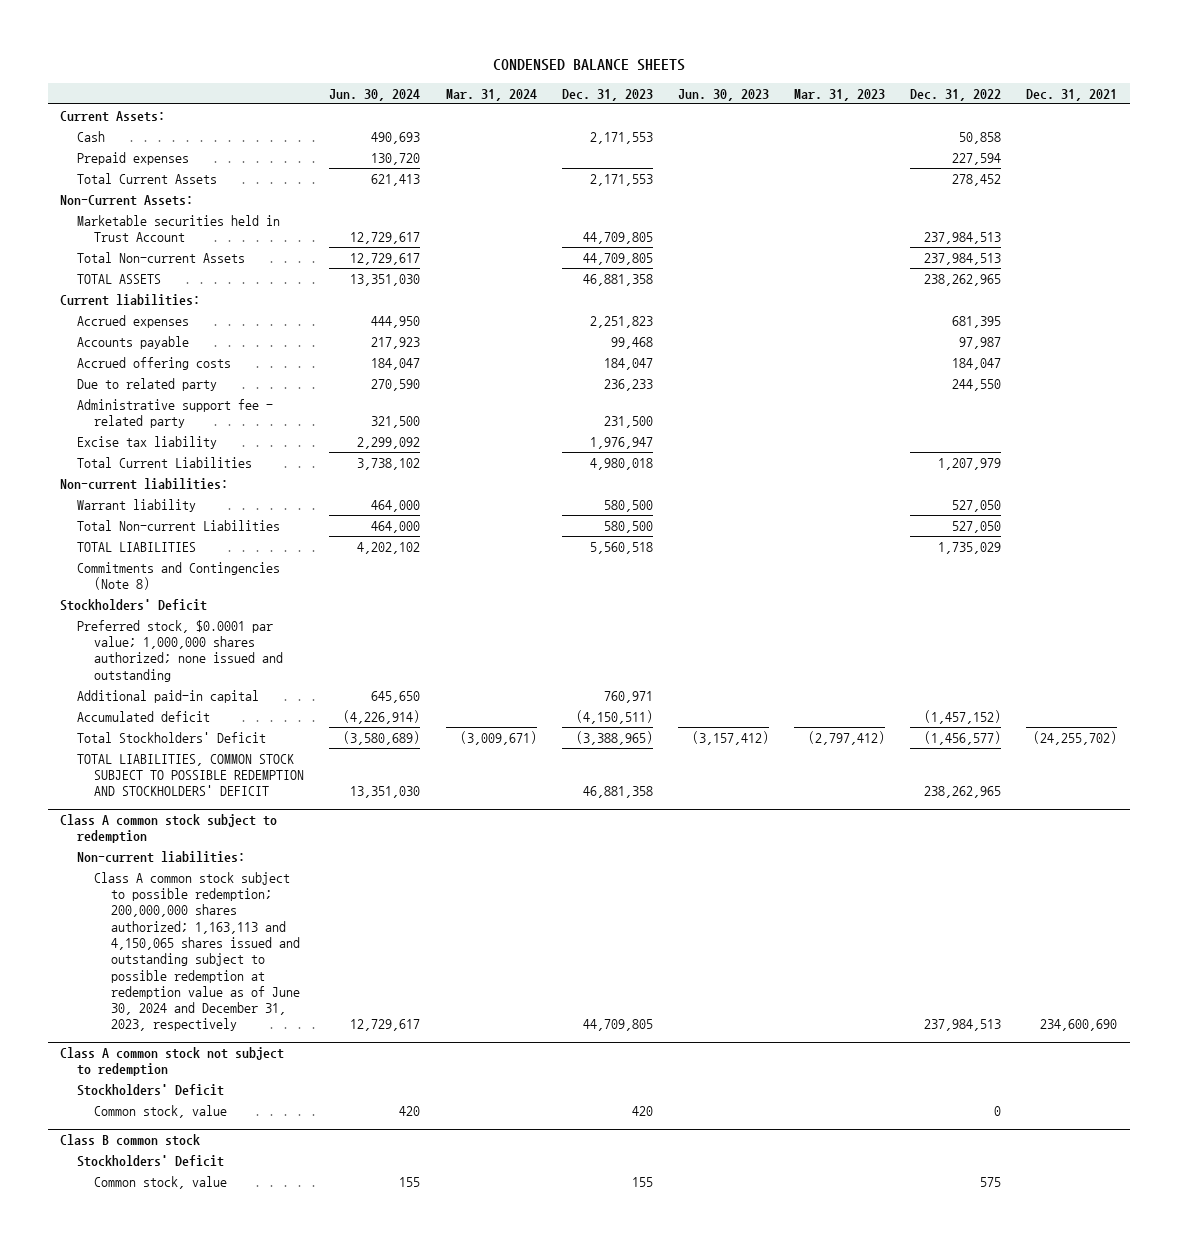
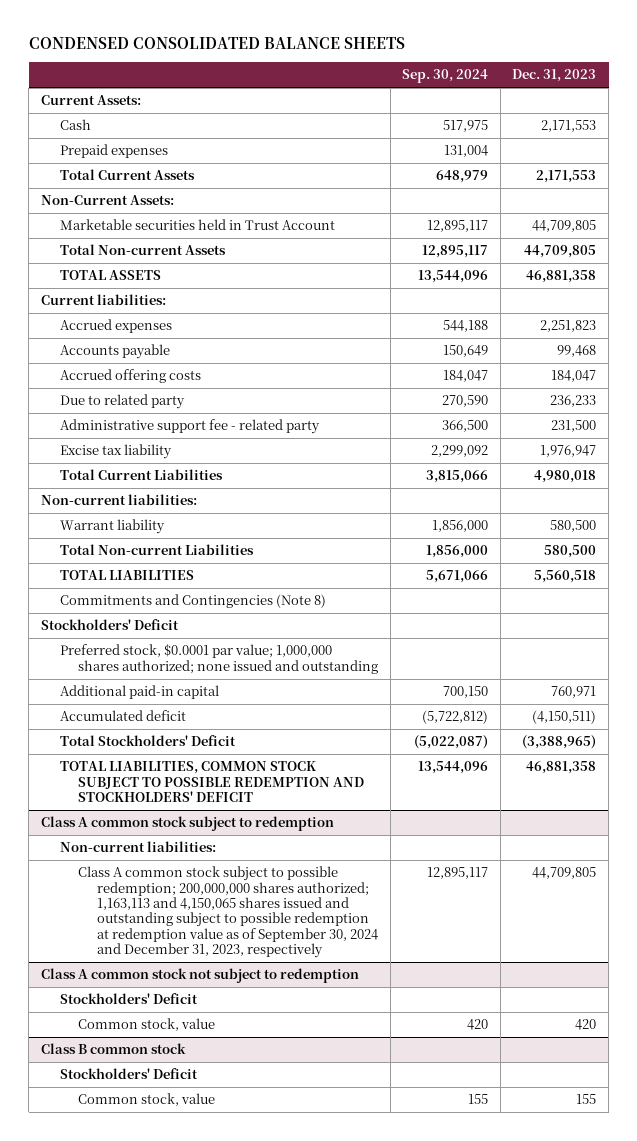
[492,59,685,72] CONDENSED BALANCE SHEETS -> [28,36,405,49] CONDENSED CONSOLIDATED BALANCE SHEETS
[329,88,421,101] Jun. 30, 2024 -> none
[445,88,537,101] Mar. 31, 2024 -> none
[677,88,769,101] Jun. 30, 2023 -> none
[793,88,885,101] Mar. 31, 2023 -> none
[909,88,1001,101] Dec. 31, 2022 -> none
[1026,88,1118,101] Dec. 31, 2021 -> none
none -> [402,69,489,84] Sep. 30, 2024
[94,871,301,1032] Class A common stock subject to possible redemption; 200,000,000 shares authorized; 1,163,113 and 4,150,065 shares issued and outstanding subject to possible redemption at redemption value as of June 30, 2024 and December 31, 2023, respectively -> [78,866,378,958] Class A common stock subject to possible redemption; 200,000,000 shares authorized; 1,163,113 and 4,150,065 shares issued and outstanding subject to possible redemption at redemption value as of September 30, 2024 and December 31, 2023, respectively

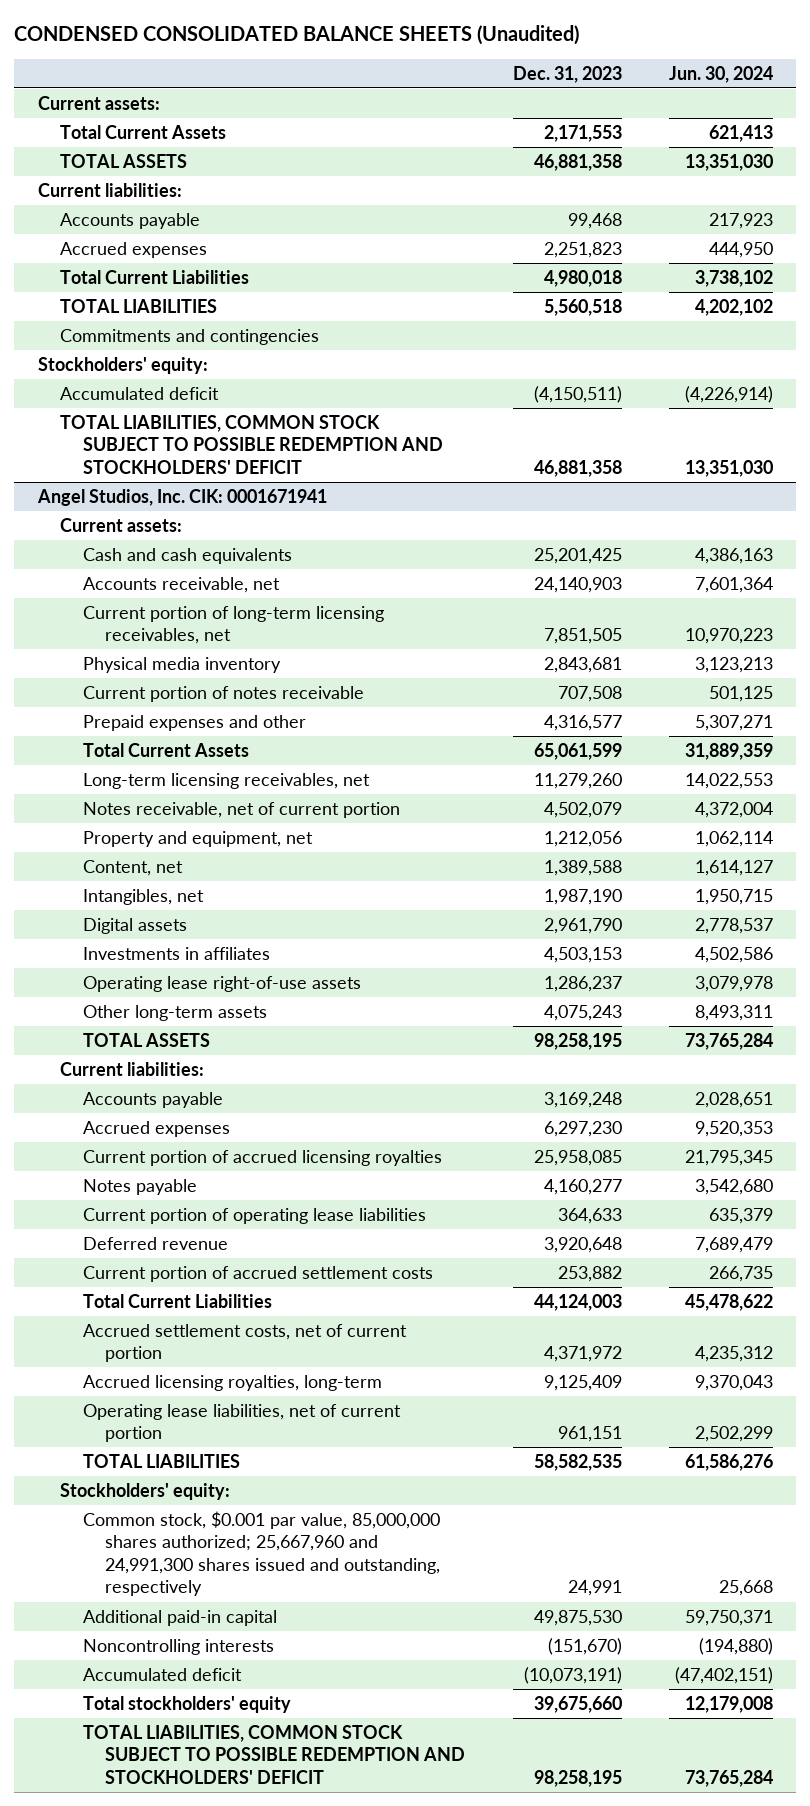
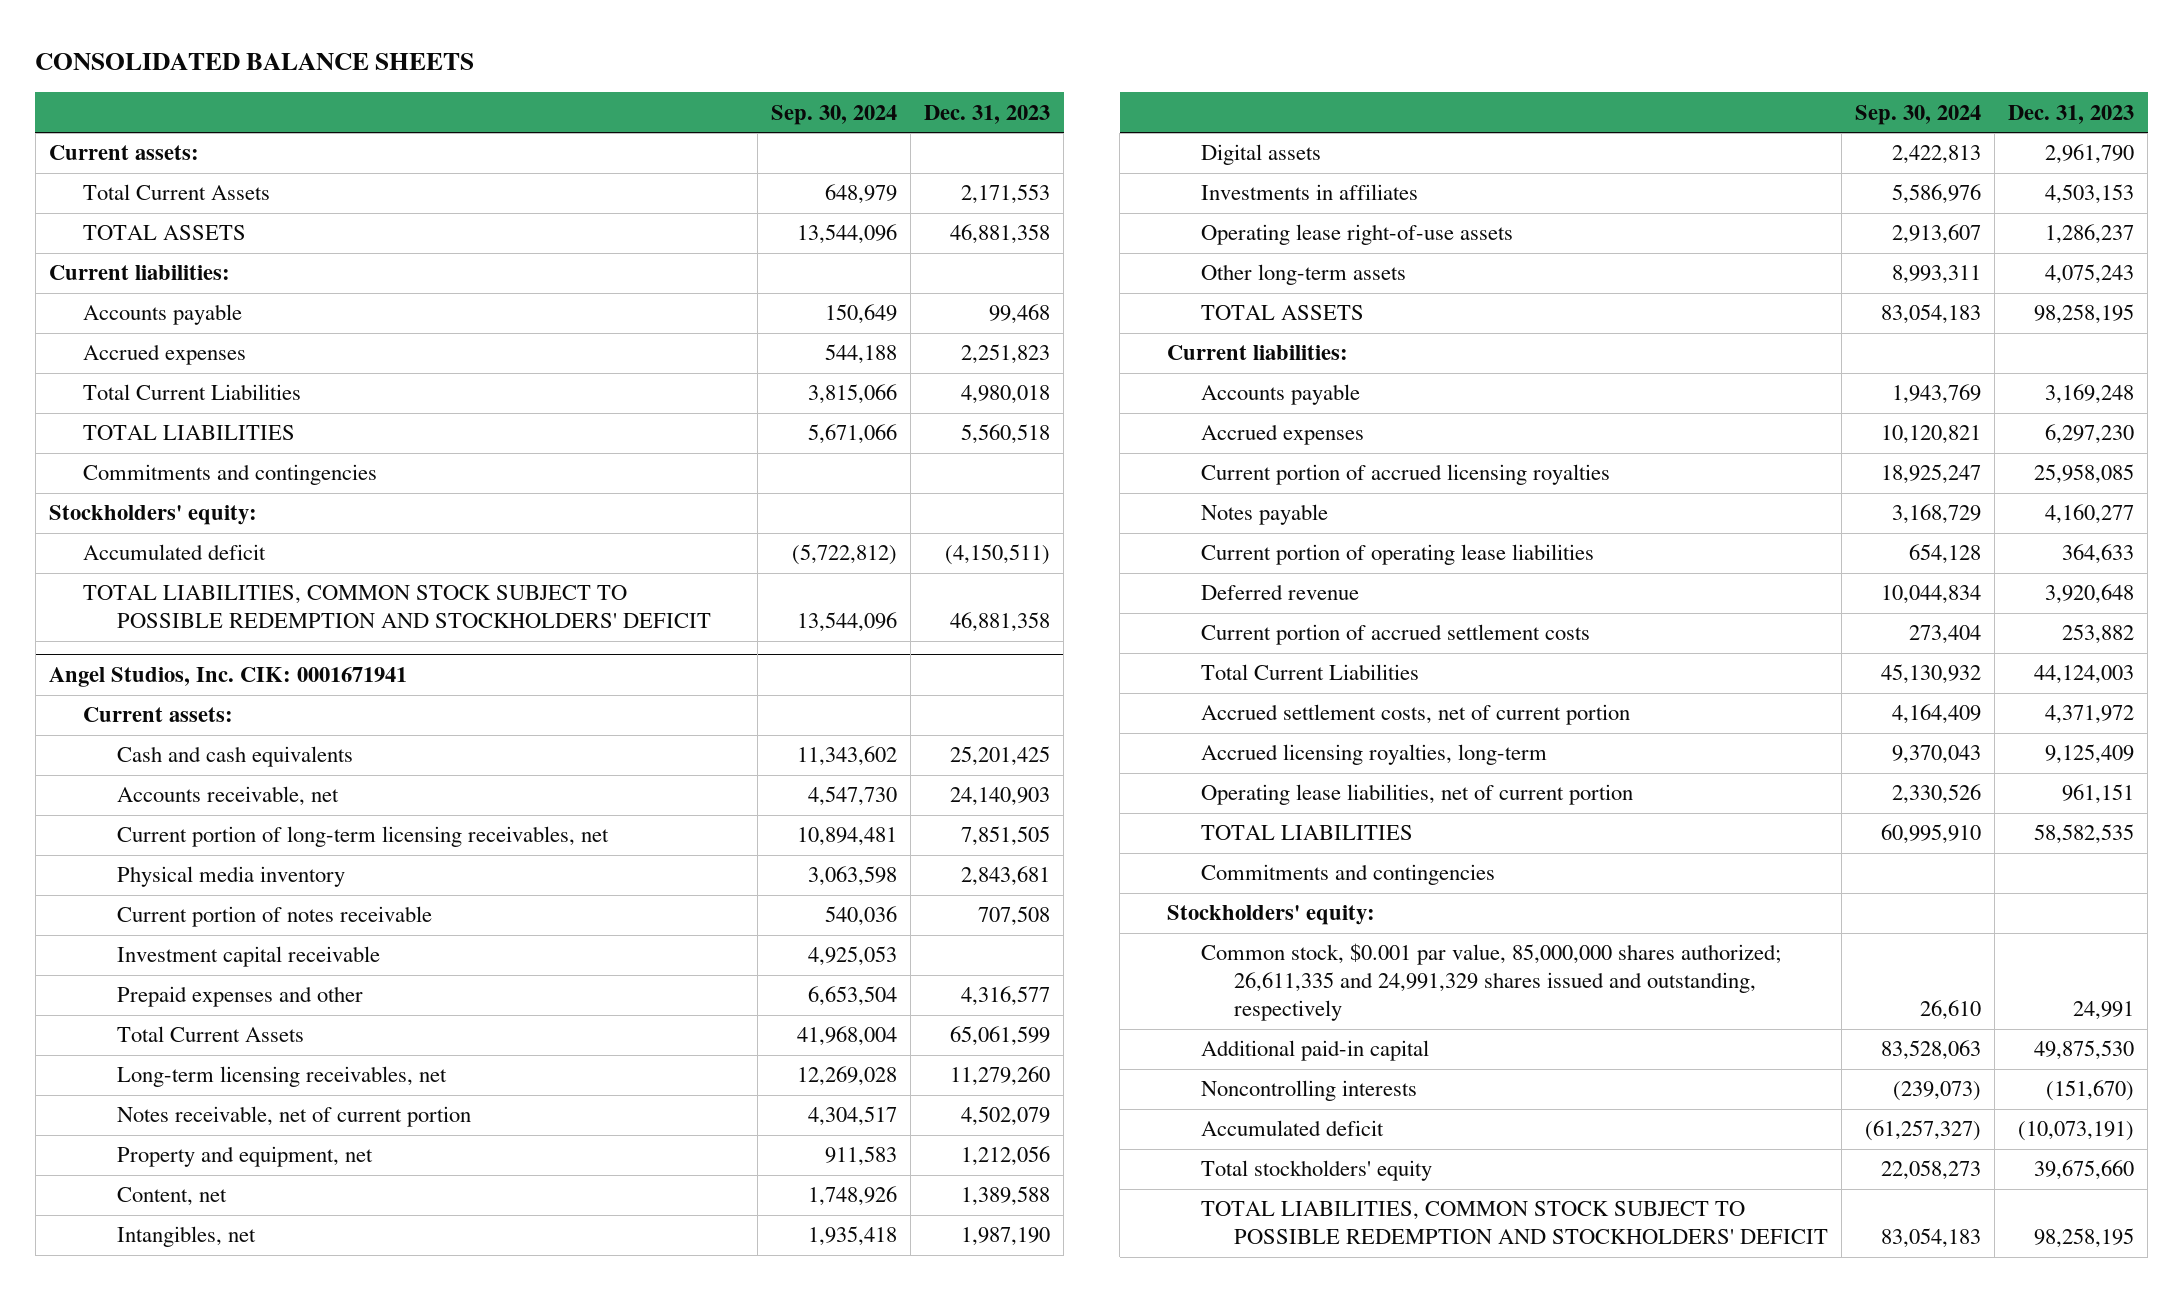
[14,25,580,46] CONDENSED CONSOLIDATED BALANCE SHEETS (Unaudited) -> [35,53,475,71] CONSOLIDATED BALANCE SHEETS
[668,65,773,83] Jun. 30, 2024 -> none
none -> [771,104,898,125] Sep. 30, 2024
none -> [116,946,380,968] Investment capital receivable
none -> [1200,864,1495,886] Commitments and contingencies
[82,1510,441,1597] Common stock, $0.001 par value, 85,000,000 shares authorized; 25,667,960 and 24,991,300 shares issued and outstanding, respectively -> [1200,943,1781,1022] Common stock, $0.001 par value, 85,000,000 shares authorized; 26,611,335 and 24,991,329 shares issued and outstanding, respectively

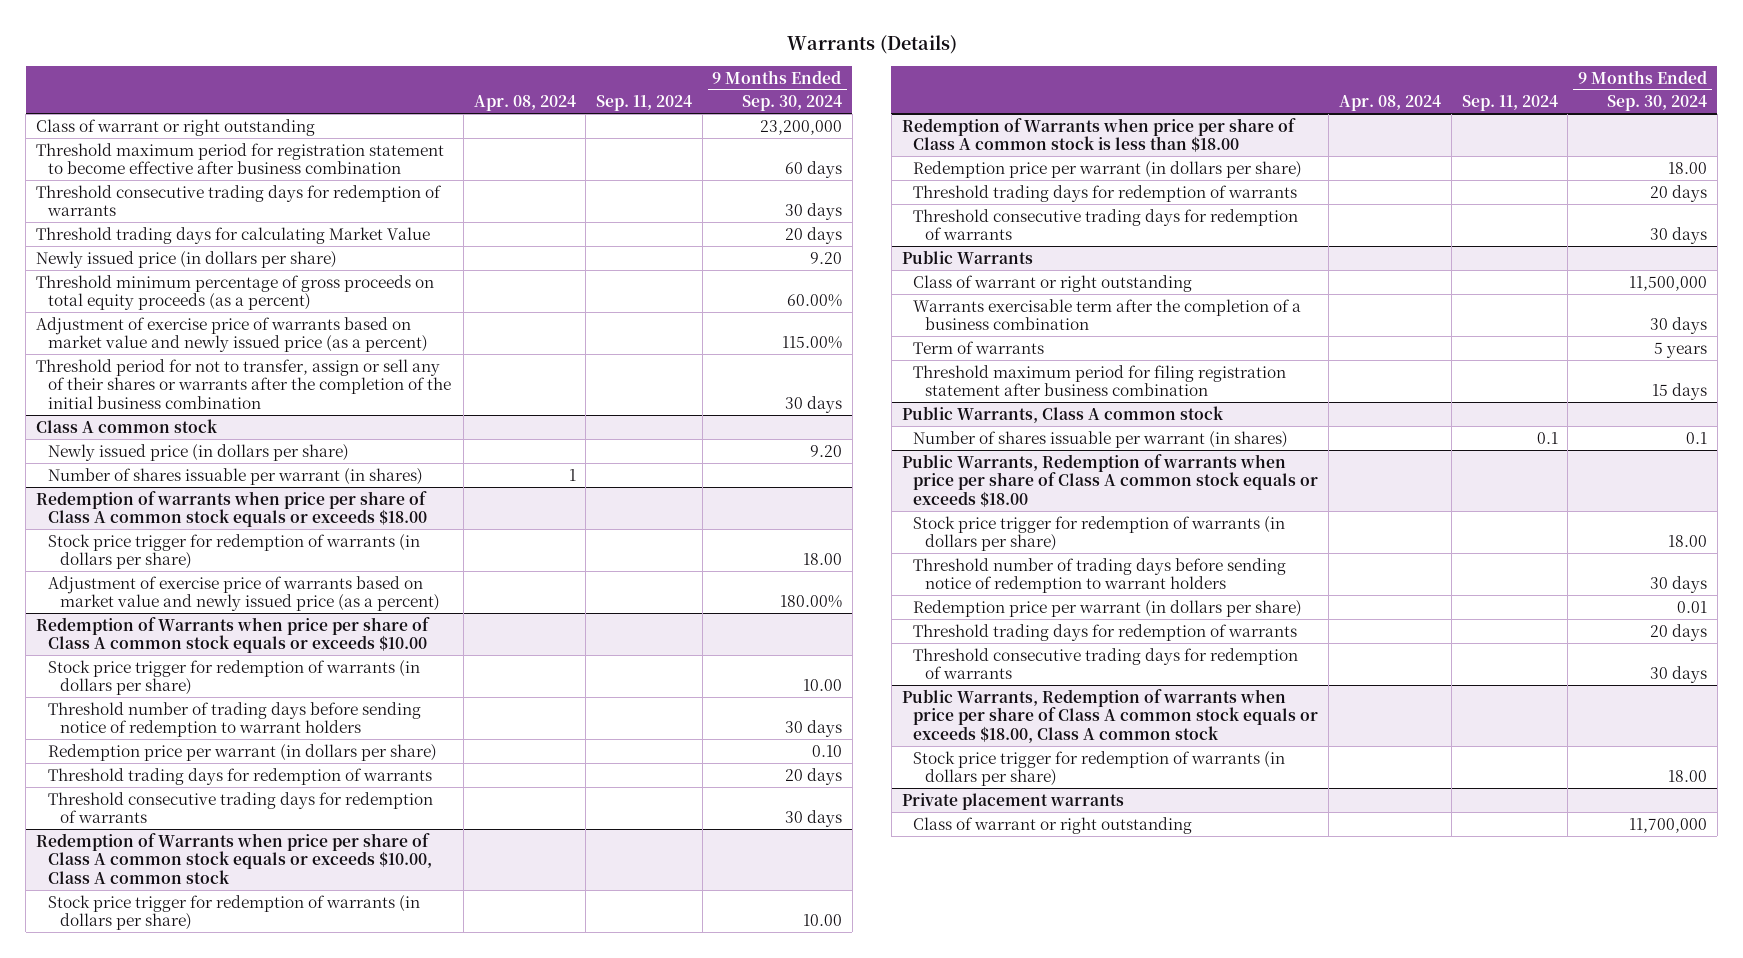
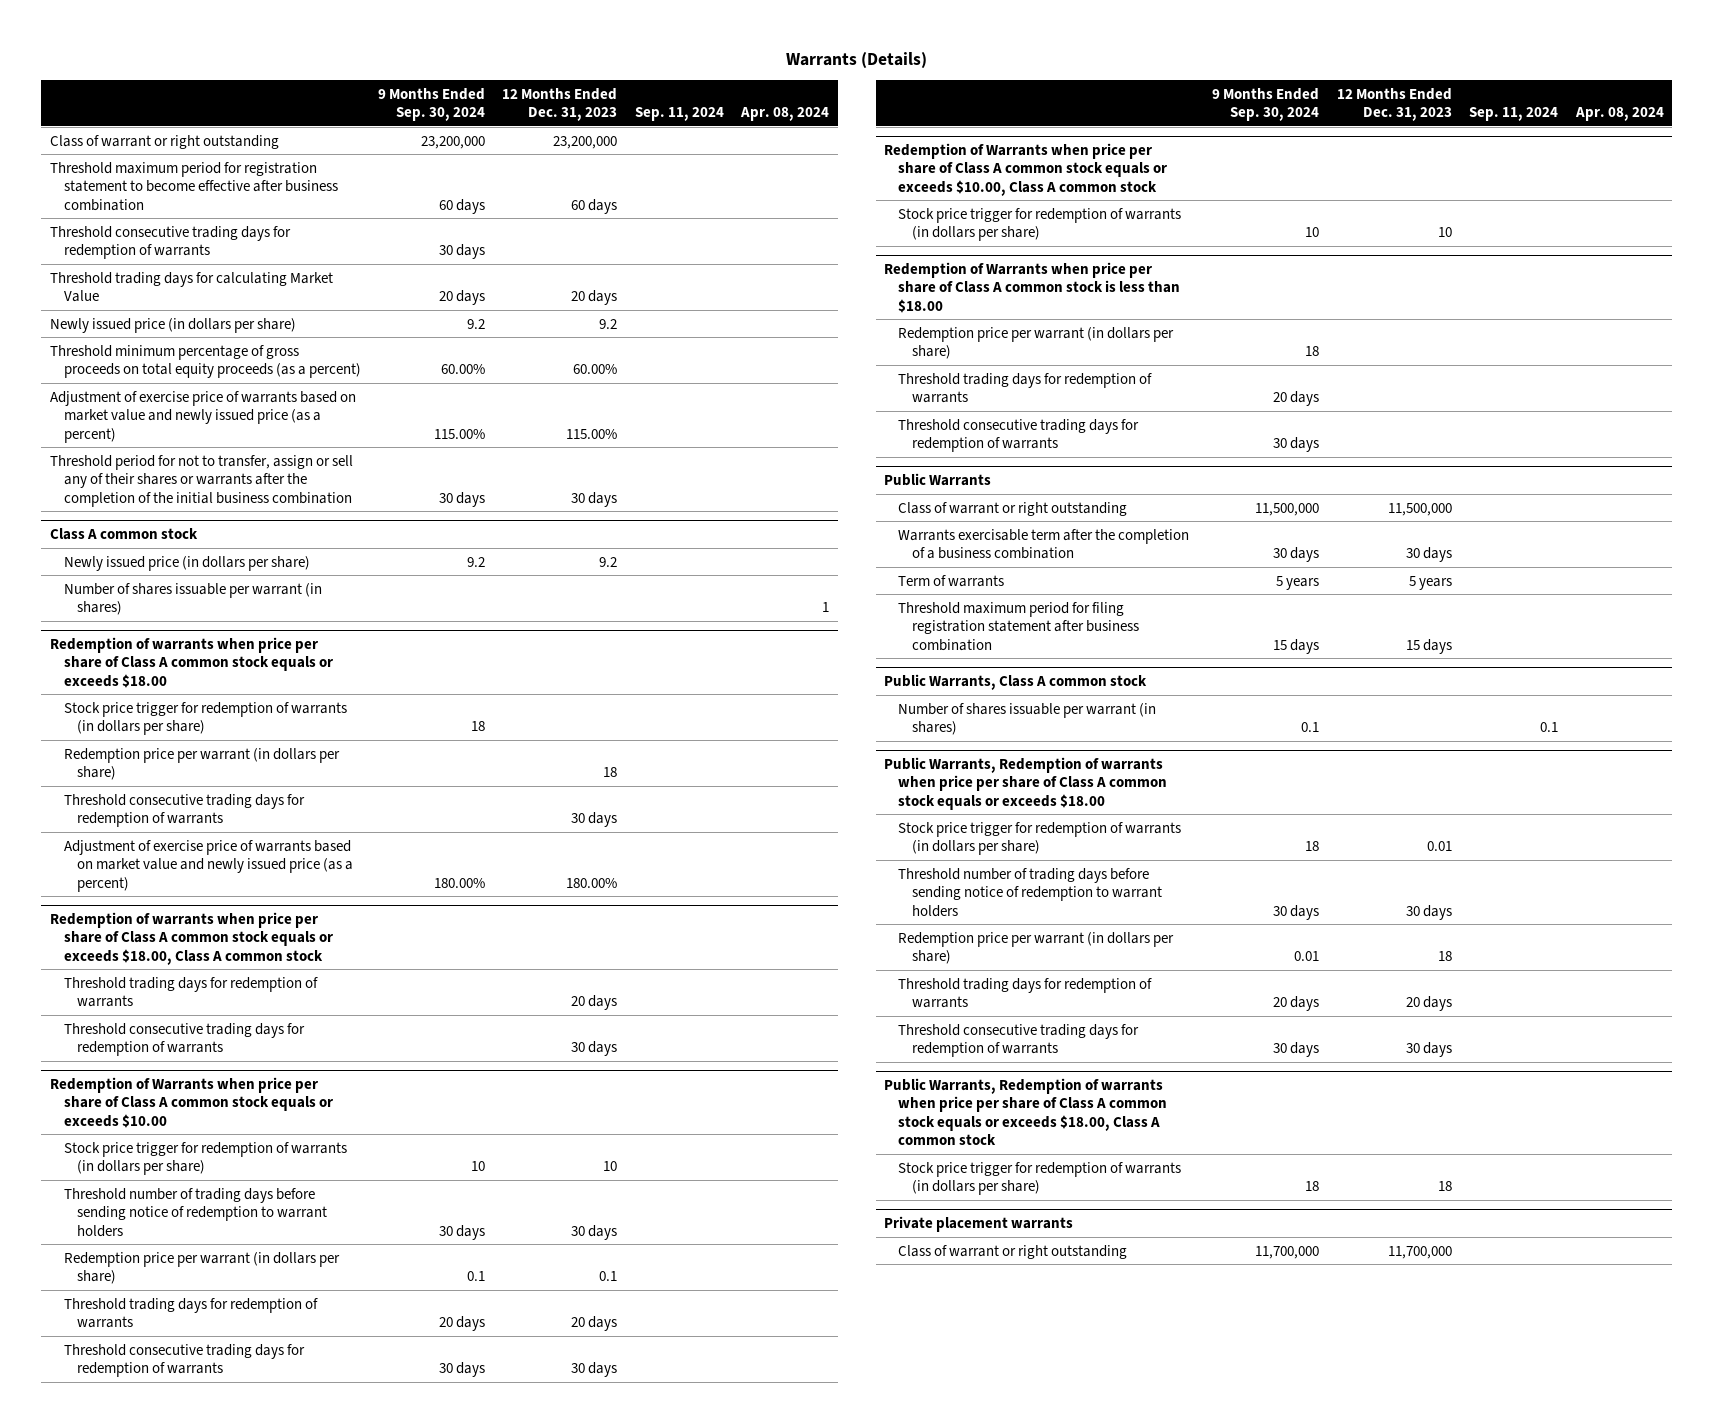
none -> [502,87,618,122] 12 Months Ended Dec. 31, 2023
[809,251,842,264] 9.20 -> [466,318,485,329] 9.2
[809,444,842,457] 9.20 -> [466,556,485,567] 9.2
[802,553,842,566] 18.00 -> [470,721,485,732] 18
none -> [63,747,340,781] Redemption price per warrant (in dollars per share)
none -> [63,793,305,828] Threshold consecutive trading days for redemption of warrants
none -> [49,911,333,965] Redemption of warrants when price per share of Class A common stock equals or exceeds $18.00, Class A common stock
none -> [63,976,318,1008] Threshold trading days for redemption of warrants
none -> [63,1022,305,1057] Threshold consecutive trading days for redemption of warrants
[802,679,842,692] 10.00 -> [470,1161,485,1172] 10
[811,744,842,757] 0.10 -> [466,1271,485,1282] 0.1
[802,914,842,927] 10.00 -> [1305,227,1320,238] 10
[1668,161,1708,174] 18.00 -> [1305,346,1320,357] 18
[1668,535,1708,548] 18.00 -> [1305,841,1320,852] 18
[1668,770,1708,783] 18.00 -> [1305,1181,1320,1192] 18

